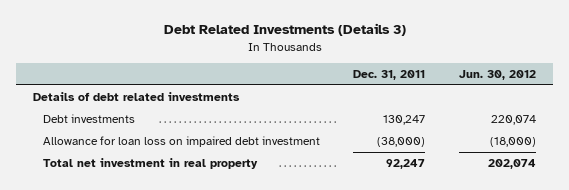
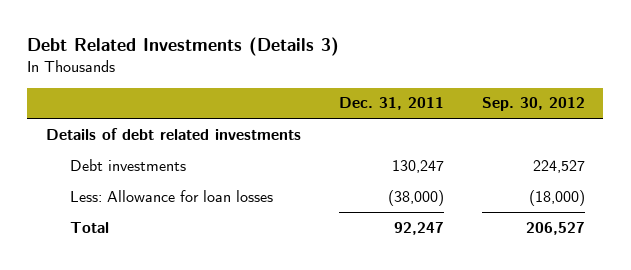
[459,69,537,80] Jun. 30, 2012 -> none
none -> [481,97,585,112] Sep. 30, 2012
[42,136,320,148] Allowance for loan loss on impaired debt investment -> [70,189,274,202] Less: Allowance for loan losses
[42,158,258,170] Total net investment in real property -> [70,221,110,233] Total

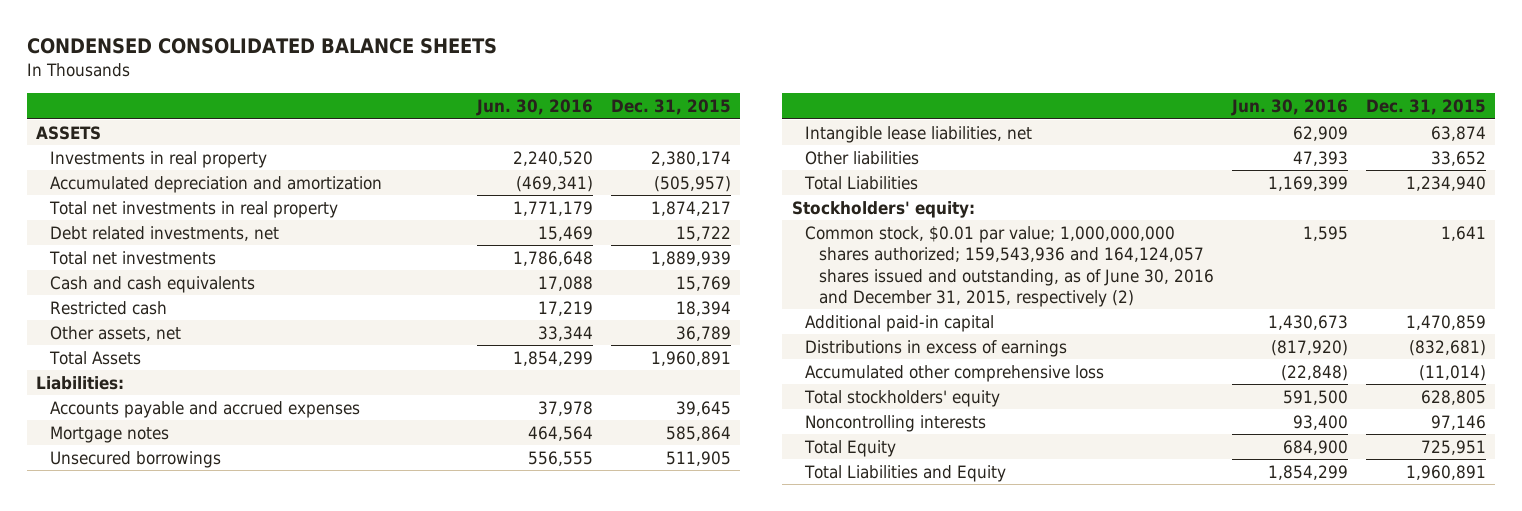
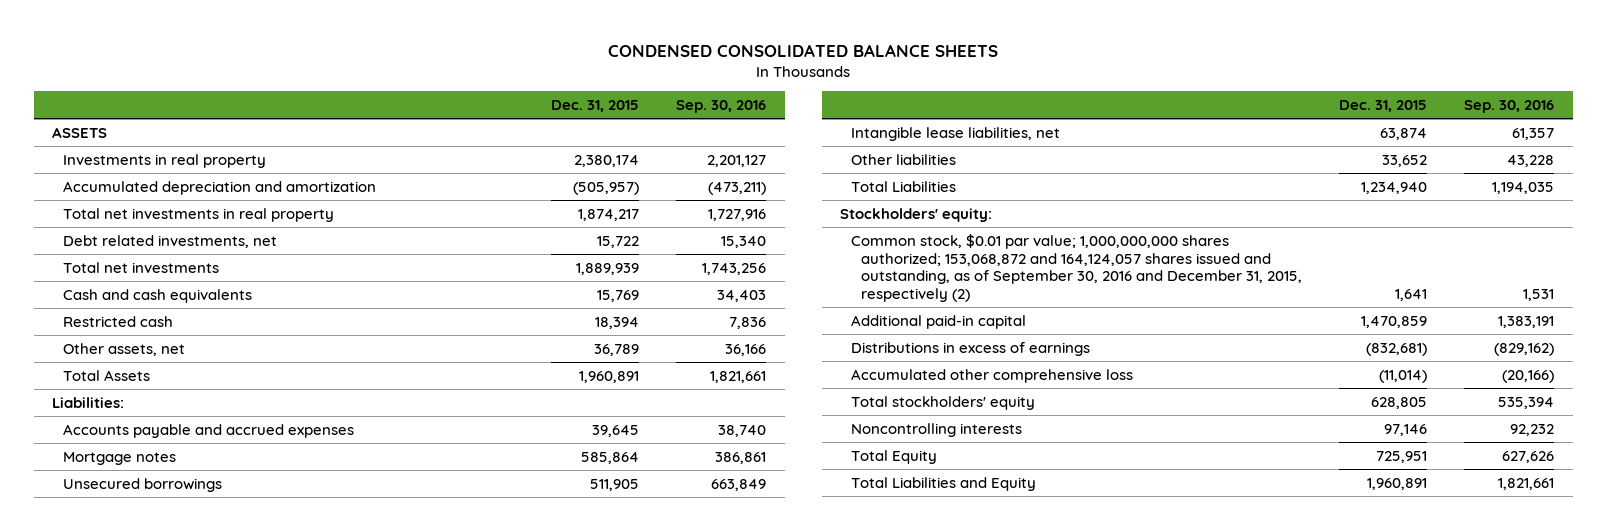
[475,99,593,117] Jun. 30, 2016 -> none
none -> [676,99,767,113] Sep. 30, 2016
[805,225,1215,307] Common stock, $0.01 par value; 1,000,000,000 shares authorized; 159,543,936 and 164,124,057 shares issued and outstanding, as of June 30, 2016 and December 31, 2015, respectively (2) -> [850,233,1303,303] Common stock, $0.01 par value; 1,000,000,000 shares authorized; 153,068,872 and 164,124,057 shares issued and outstanding, as of September 30, 2016 and December 31, 2015, respectively (2)

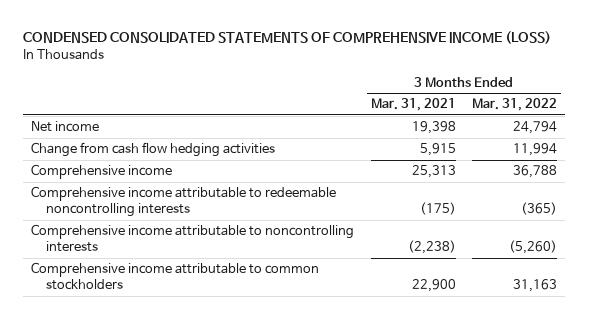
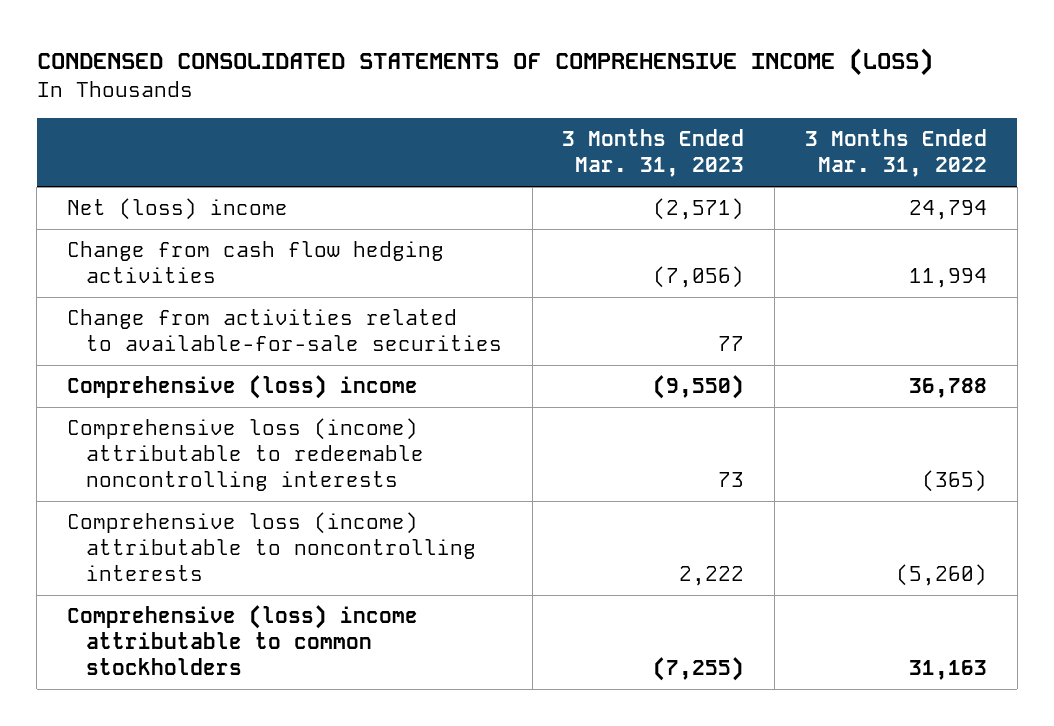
[370,98,456,112] Mar. 31, 2021 -> none
none -> [562,129,745,178] 3 Months Ended Mar. 31, 2023
[31,121,100,133] Net income -> [67,198,289,221] Net (loss) income
none -> [67,309,502,352] Change from activities related to available-for-sale securities
[31,164,173,180] Comprehensive income -> [67,375,419,400] Comprehensive (loss) income
[31,186,337,218] Comprehensive income attributable to redeemable noncontrolling interests -> [67,418,424,492] Comprehensive loss (income) attributable to redeemable noncontrolling interests
[31,224,355,253] Comprehensive income attributable to noncontrolling interests -> [67,512,476,582] Comprehensive loss (income) attributable to noncontrolling interests
[31,262,320,291] Comprehensive income attributable to common stockholders -> [67,605,419,676] Comprehensive (loss) income attributable to common stockholders

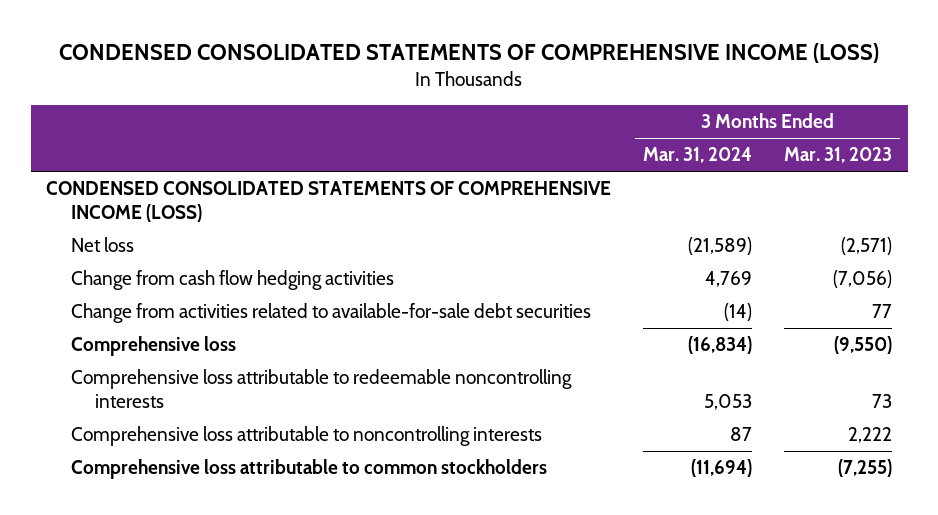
[805,129,988,178] 3 Months Ended Mar. 31, 2022 -> none
none -> [643,147,753,164] Mar. 31, 2024
none -> [46,181,612,223] CONDENSED CONSOLIDATED STATEMENTS OF COMPREHENSIVE INCOME (LOSS)
[67,198,289,221] Net (loss) income -> [70,237,134,253] Net loss
[67,309,502,352] Change from activities related to available-for-sale securities -> [70,303,591,324] Change from activities related to available-for-sale debt securities
[67,375,419,400] Comprehensive (loss) income -> [70,336,236,357] Comprehensive loss
[67,418,424,492] Comprehensive loss (income) attributable to redeemable noncontrolling interests -> [70,369,572,409] Comprehensive loss attributable to redeemable noncontrolling interests
[67,512,476,582] Comprehensive loss (income) attributable to noncontrolling interests -> [70,426,542,447] Comprehensive loss attributable to noncontrolling interests
[67,605,419,676] Comprehensive (loss) income attributable to common stockholders -> [70,459,547,480] Comprehensive loss attributable to common stockholders

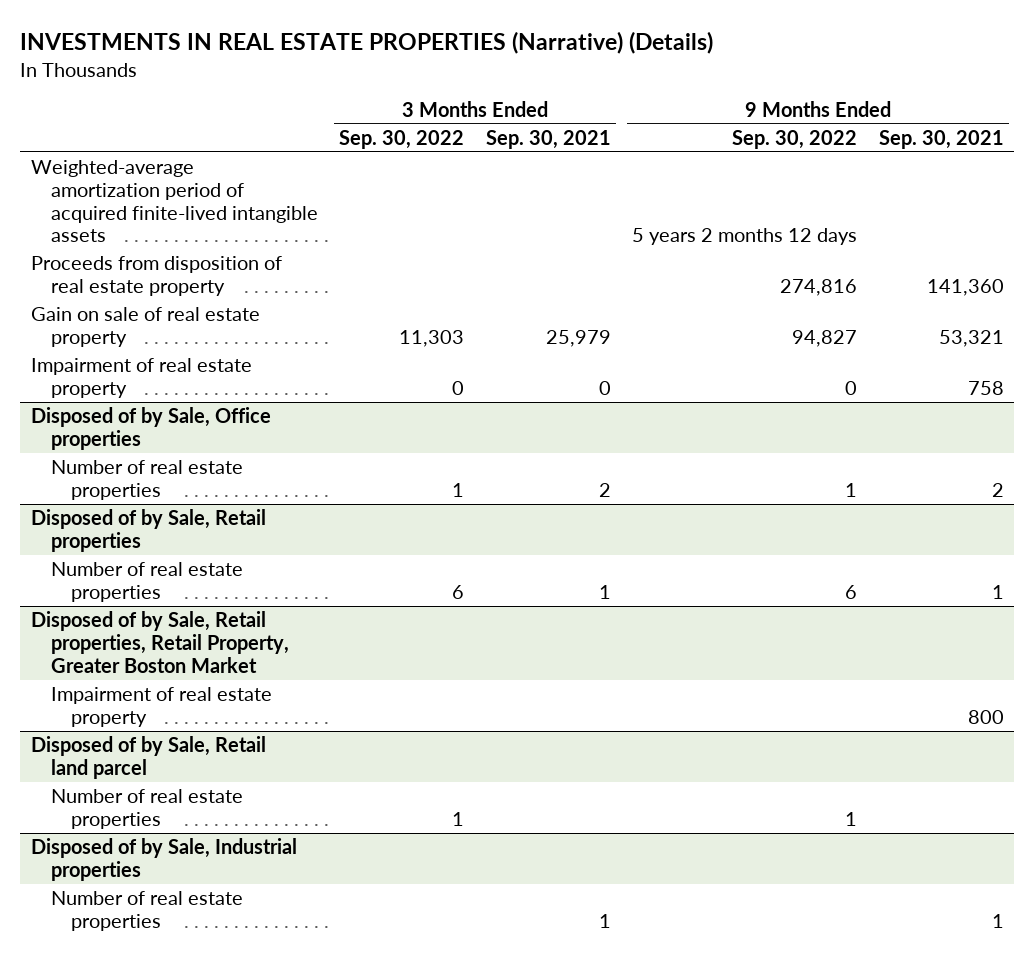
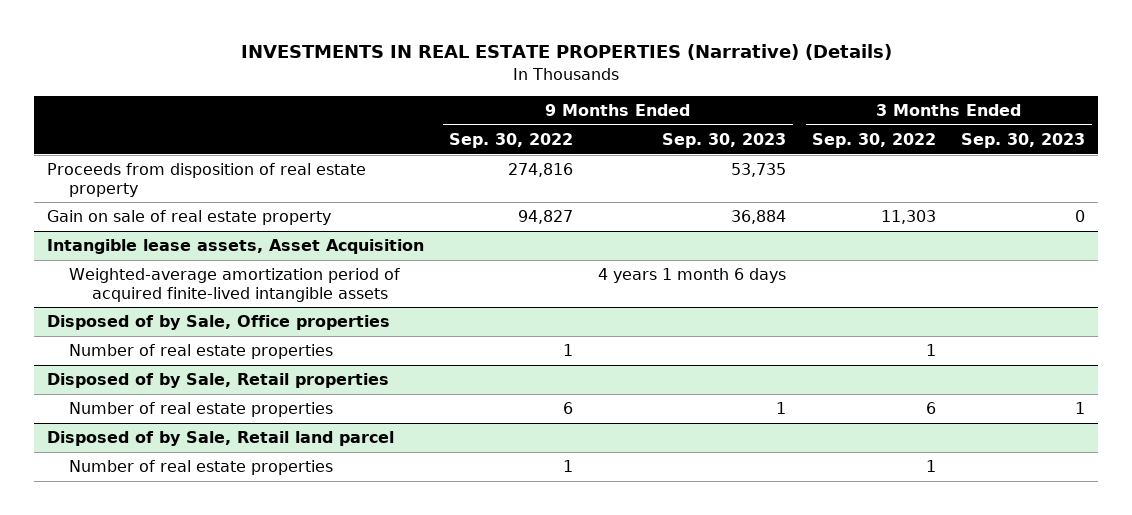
[485,129,611,149] Sep. 30, 2021 -> none
[878,129,1004,149] Sep. 30, 2021 -> none
none -> [662,132,787,148] Sep. 30, 2023
none -> [961,132,1086,148] Sep. 30, 2023
[30,159,319,243] Weighted-average amortization period of acquired finite-lived intangible assets -> none
[30,357,252,398] Impairment of real estate property -> none
none -> [46,239,424,255] Intangible lease assets, Asset Acquisition
none -> [69,268,401,302] Weighted-average amortization period of acquired finite-lived intangible assets
[30,610,290,673] Disposed of by Sale, Retail properties, Retail Property, Greater Boston Market -> none
[51,686,273,727] Impairment of real estate property -> none
[30,837,297,881] Disposed of by Sale, Industrial properties -> none
[51,890,244,931] Number of real estate properties -> none

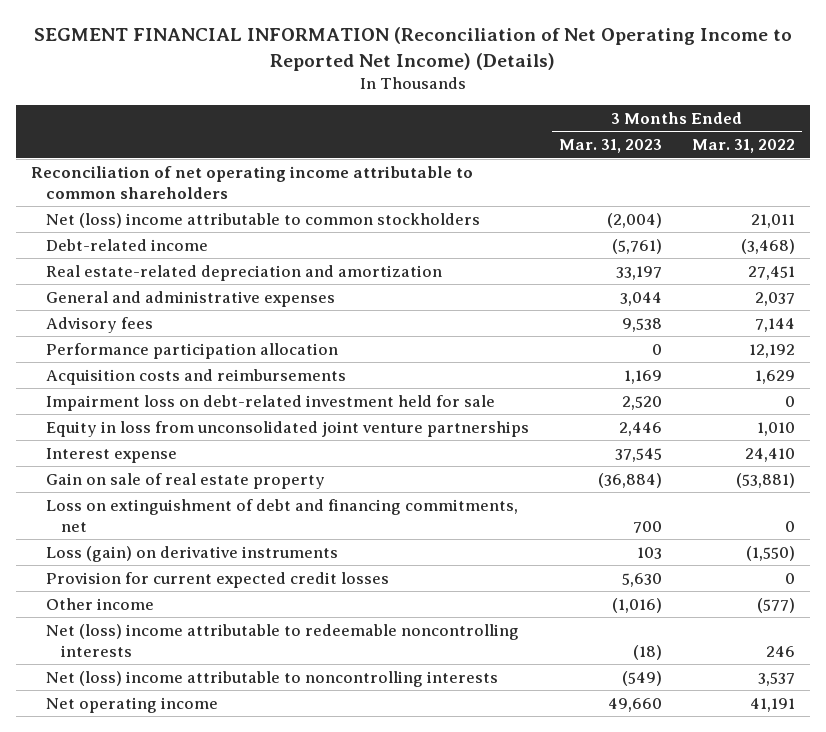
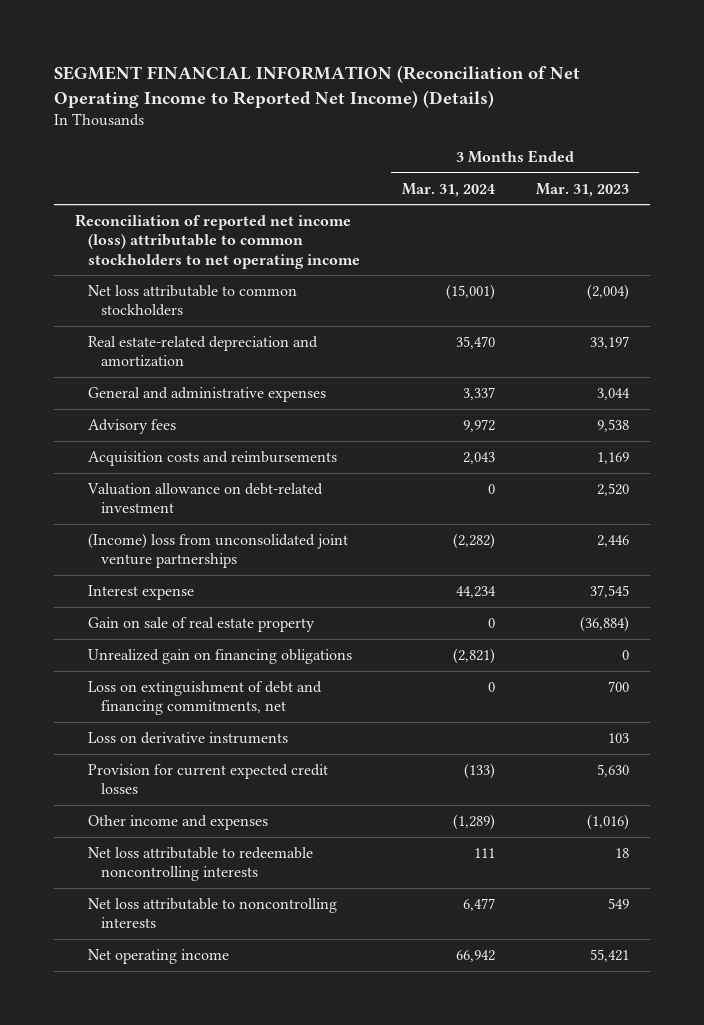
[691,139,795,154] Mar. 31, 2022 -> none
none -> [401,182,495,197] Mar. 31, 2024
[46,238,209,251] Debt-related income -> none
[30,165,473,199] Reconciliation of net operating income attributable to common shareholders -> [74,214,360,269] Reconciliation of reported net income (loss) attributable to common stockholders to net operating income
[46,212,481,228] Net (loss) income attributable to common stockholders -> [87,285,297,317] Net loss attributable to common stockholders
[46,342,339,359] Performance participation allocation -> none
[46,394,496,411] Impairment loss on debt-related investment held for sale -> [86,483,323,514] Valuation allowance on debt-related investment
[46,420,530,437] Equity in loss from unconsolidated joint venture partnerships -> [87,533,348,569] (Income) loss from unconsolidated joint venture partnerships
none -> [87,649,352,665] Unrealized gain on financing obligations
[46,545,339,562] Loss (gain) on derivative instruments -> [87,732,288,745] Loss on derivative instruments
[46,597,155,610] Other income -> [87,815,268,831] Other income and expenses
[46,623,520,657] Net (loss) income attributable to redeemable noncontrolling interests -> [87,847,313,882] Net loss attributable to redeemable noncontrolling interests
[633,644,663,660] (18) -> [615,848,630,859] 18
[46,670,499,687] Net (loss) income attributable to noncontrolling interests -> [87,898,337,929] Net loss attributable to noncontrolling interests
[622,670,663,686] (549) -> [608,898,630,910] 549
[608,697,663,712] 49,660 -> [590,949,630,963] 55,421

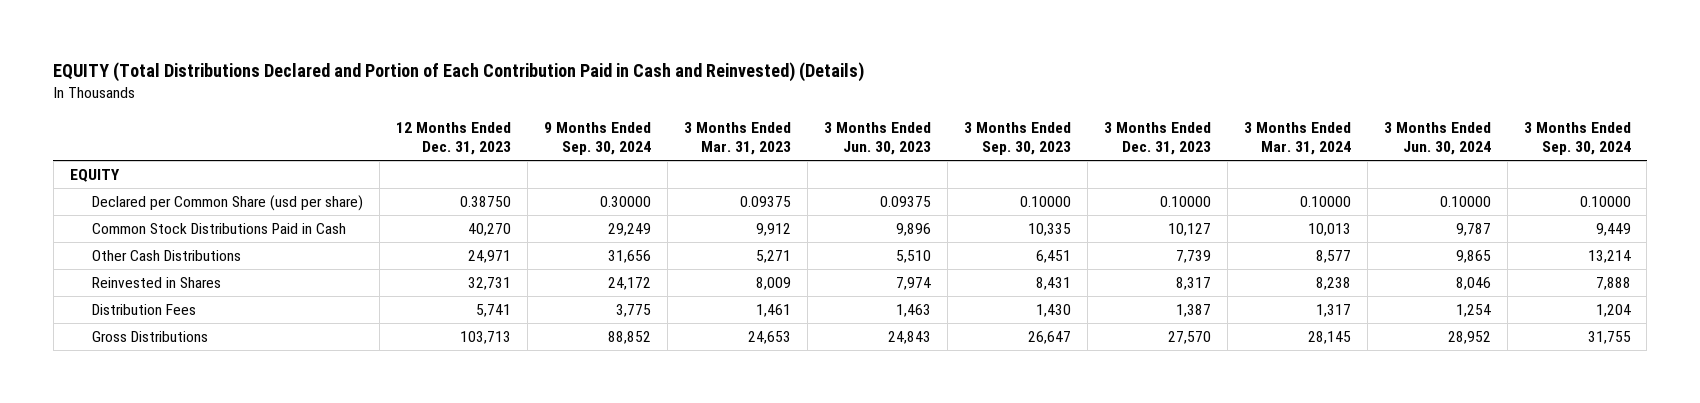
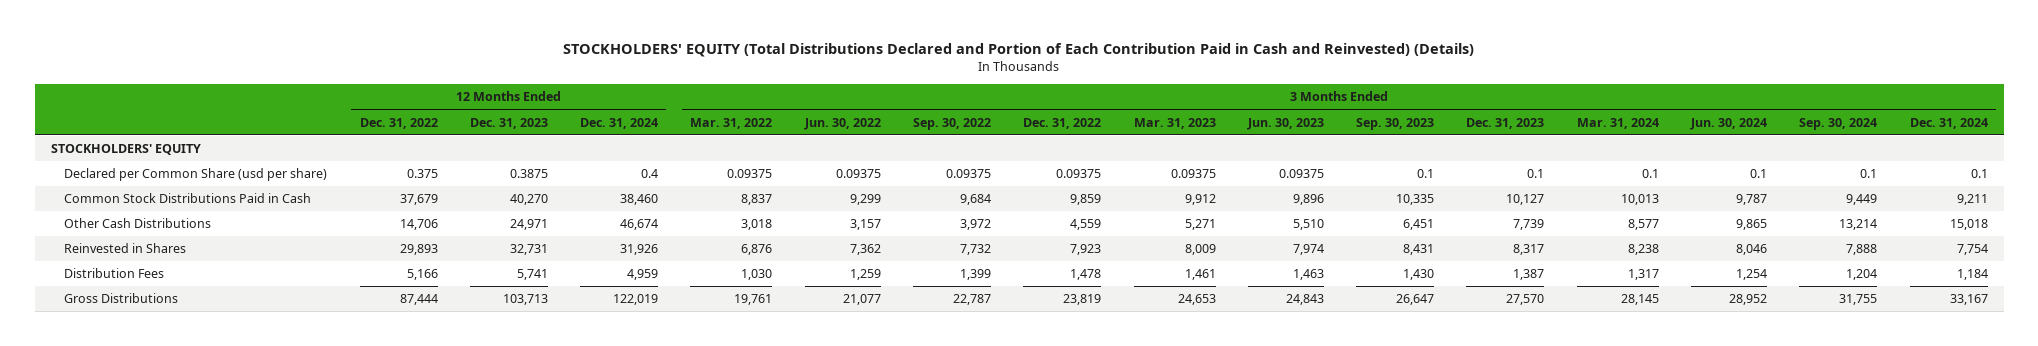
[53,62,865,83] EQUITY (Total Distributions Declared and Portion of Each Contribution Paid in Cash and Reinvested) (Details) -> [563,43,1475,58] STOCKHOLDERS' EQUITY (Total Distributions Declared and Portion of Each Contribution Paid in Cash and Reinvested) (Details)
[544,121,652,156] 9 Months Ended Sep. 30, 2024 -> none
none -> [359,117,438,129] Dec. 31, 2022
none -> [580,117,659,129] Dec. 31, 2024
none -> [690,117,773,129] Mar. 31, 2022
none -> [803,117,881,130] Jun. 30, 2022
none -> [912,117,991,130] Sep. 30, 2022
none -> [1023,117,1102,129] Dec. 31, 2022
none -> [1909,117,1988,129] Dec. 31, 2024
[69,169,120,183] EQUITY -> [50,144,201,156] STOCKHOLDERS' EQUITY
[460,196,512,208] 0.38750 -> [509,169,548,179] 0.3875
[1019,196,1071,208] 0.10000 -> [1417,169,1435,179] 0.1
[1159,196,1211,208] 0.10000 -> [1527,169,1545,179] 0.1
[1299,196,1351,208] 0.10000 -> [1641,169,1659,179] 0.1
[1439,196,1491,208] 0.10000 -> [1750,169,1768,179] 0.1
[1579,196,1631,208] 0.10000 -> [1860,169,1878,179] 0.1

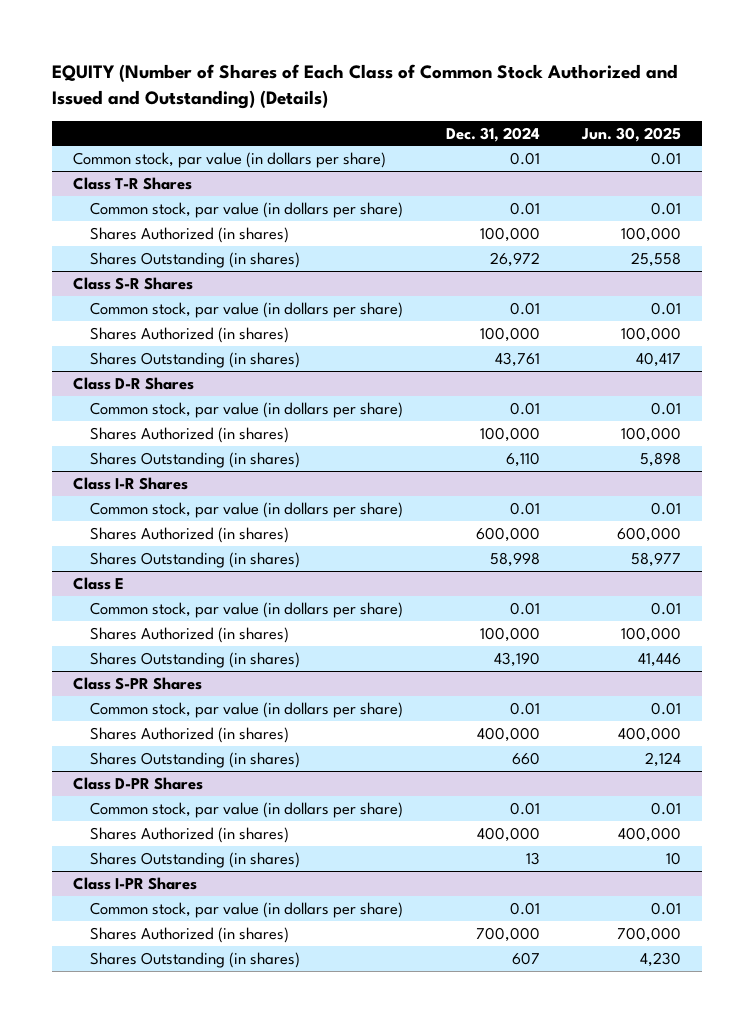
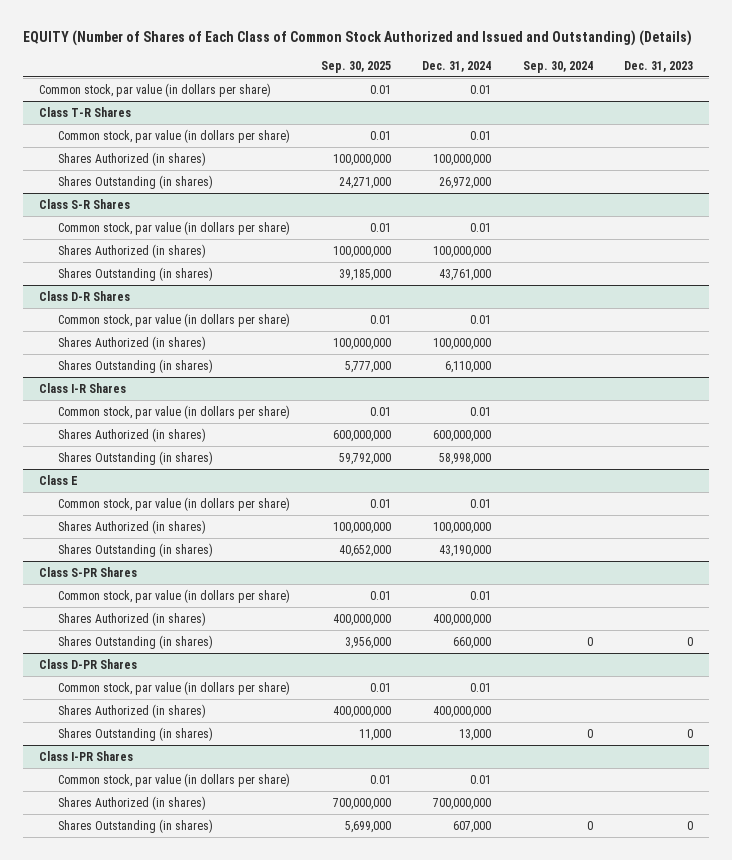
[580,126,681,142] Jun. 30, 2025 -> none
none -> [321,60,392,73] Sep. 30, 2025
none -> [522,60,593,73] Sep. 30, 2024
none -> [623,60,693,72] Dec. 31, 2023
[479,226,540,242] 100,000 -> [433,153,492,166] 100,000,000
[489,251,540,267] 26,972 -> [439,176,492,189] 26,972,000
[479,326,540,342] 100,000 -> [433,245,492,258] 100,000,000
[494,351,540,367] 43,761 -> [439,268,492,281] 43,761,000
[479,426,540,442] 100,000 -> [433,337,492,350] 100,000,000
[505,451,540,467] 6,110 -> [445,360,492,373] 6,110,000
[475,526,540,542] 600,000 -> [433,429,492,442] 600,000,000
[489,551,540,567] 58,998 -> [439,452,492,465] 58,998,000
[479,626,540,642] 100,000 -> [433,521,492,534] 100,000,000
[493,651,540,667] 43,190 -> [439,544,492,557] 43,190,000
[476,726,540,742] 400,000 -> [433,613,492,626] 400,000,000
[511,751,540,765] 660 -> [453,636,492,649] 660,000
[476,826,540,842] 400,000 -> [433,705,492,718] 400,000,000
[525,851,540,865] 13 -> [459,728,492,741] 13,000
[475,926,540,942] 700,000 -> [433,797,492,810] 700,000,000
[511,951,540,965] 607 -> [453,820,492,833] 607,000

